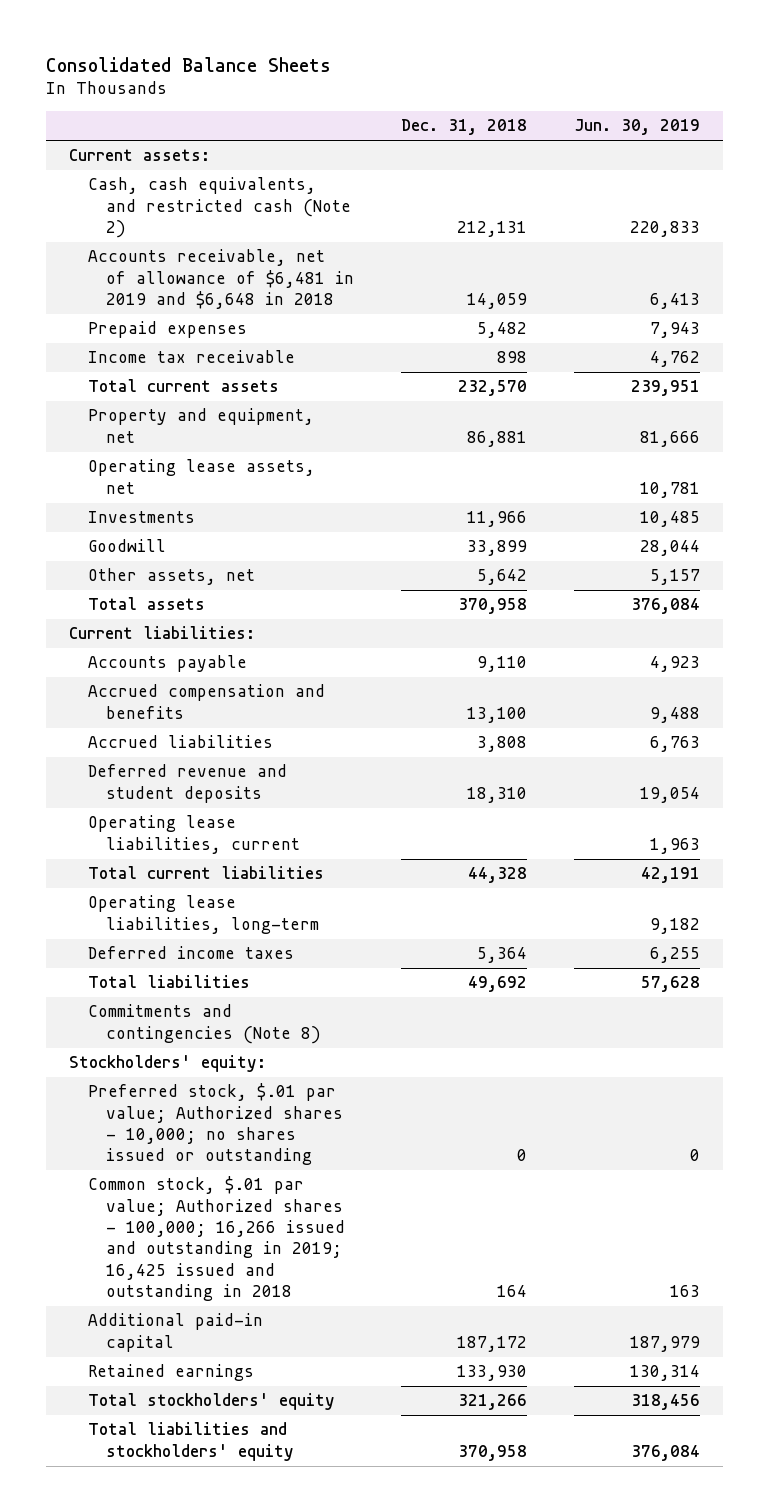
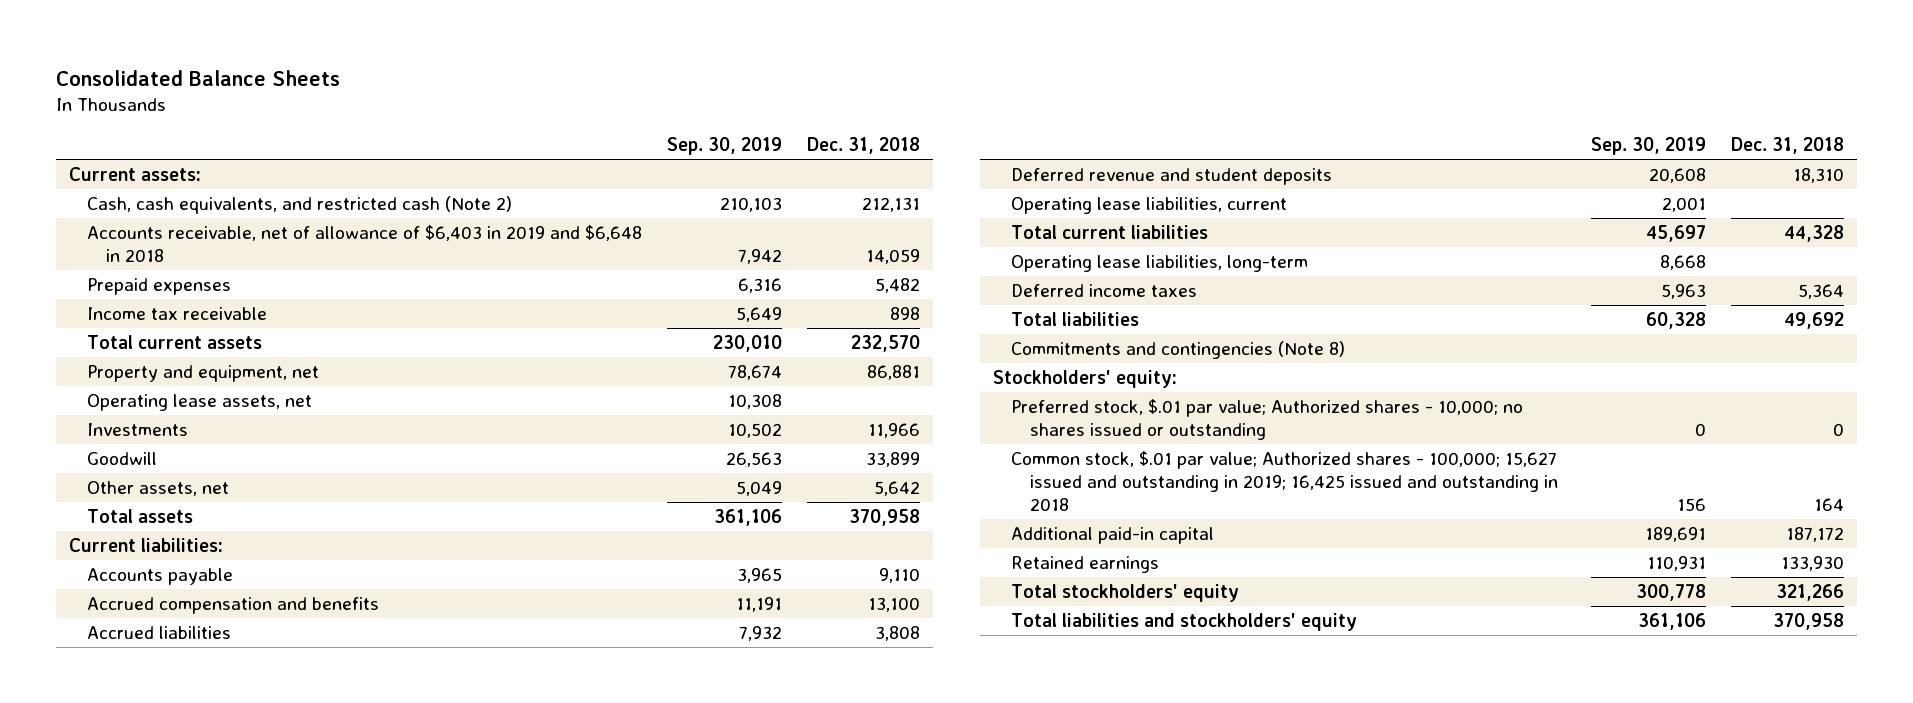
[573,119,700,136] Jun. 30, 2019 -> none
none -> [667,136,783,155] Sep. 30, 2019
[87,249,355,310] Accounts receivable, net of allowance of $6,481 in 2019 and $6,648 in 2018 -> [87,225,643,262] Accounts receivable, net of allowance of $6,403 in 2019 and $6,648 in 2018
[87,1176,346,1301] Common stock, $.01 par value; Authorized shares - 100,000; 16,266 issued and outstanding in 2019; 16,425 issued and outstanding in 2018 -> [1011,451,1558,511] Common stock, $.01 par value; Authorized shares - 100,000; 15,627 issued and outstanding in 2019; 16,425 issued and outstanding in 2018

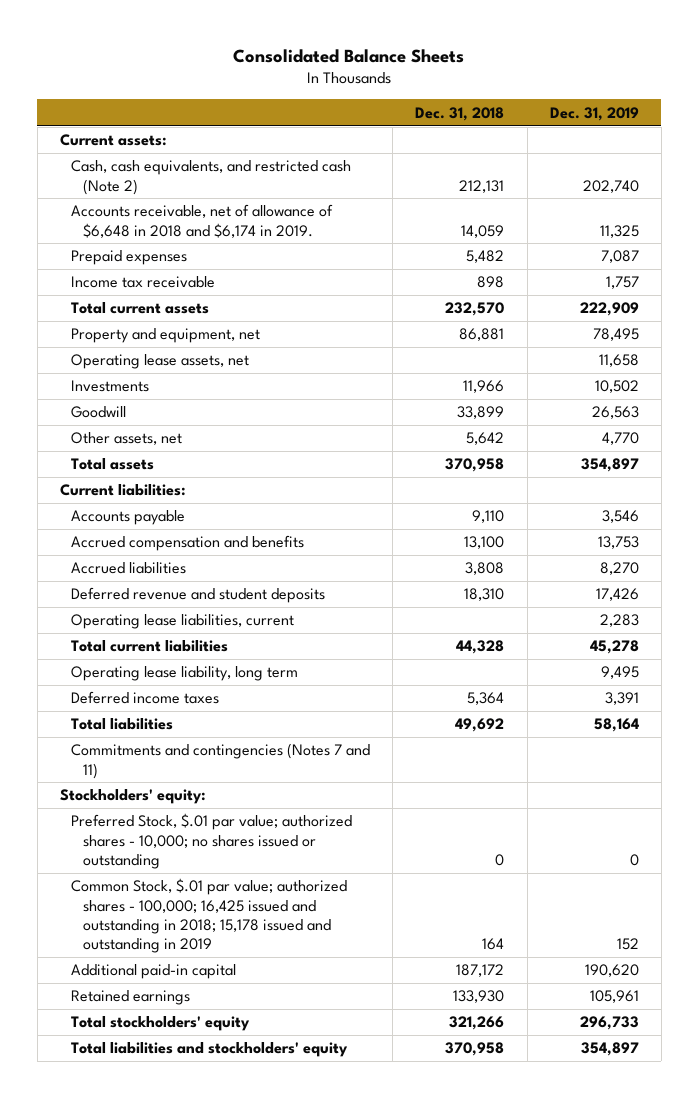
[667,136,783,155] Sep. 30, 2019 -> none
none -> [549,106,639,121] Dec. 31, 2019
[87,225,643,262] Accounts receivable, net of allowance of $6,403 in 2019 and $6,648 in 2018 -> [71,204,334,238] Accounts receivable, net of allowance of $6,648 in 2018 and $6,174 in 2019.
[1011,255,1309,273] Operating lease liabilities, long-term -> [71,666,299,682] Operating lease liability, long term
[1011,341,1346,360] Commitments and contingencies (Note 8) -> [71,743,371,779] Commitments and contingencies (Notes 7 and 11)
[1011,399,1524,440] Preferred stock, $.01 par value; Authorized shares - 10,000; no shares issued or outstanding -> [71,813,353,869] Preferred Stock, $.01 par value; authorized shares - 10,000; no shares issued or outstanding
[1011,451,1558,511] Common stock, $.01 par value; Authorized shares - 100,000; 15,627 issued and outstanding in 2019; 16,425 issued and outstanding in 2018 -> [71,878,348,954] Common Stock, $.01 par value; authorized shares - 100,000; 16,425 issued and outstanding in 2018; 15,178 issued and outstanding in 2019

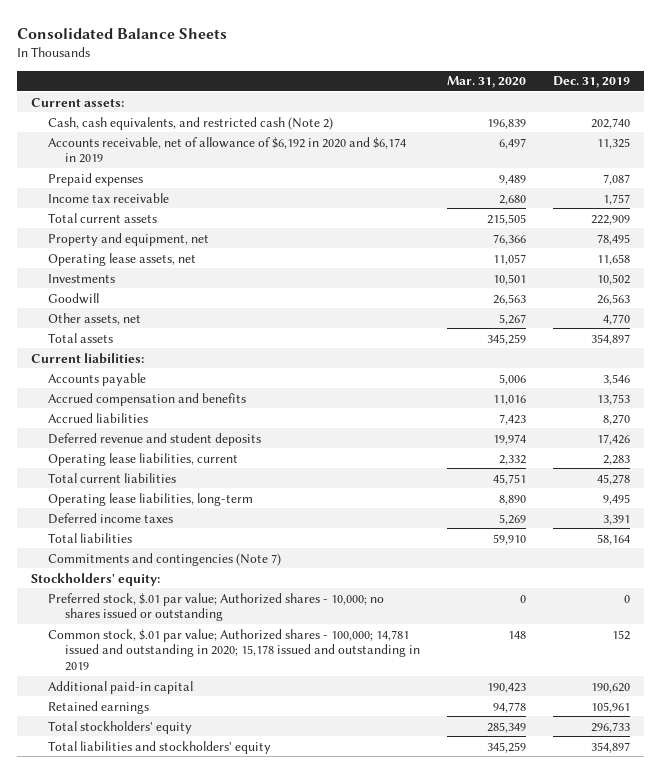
[415,106,505,121] Dec. 31, 2018 -> none
none -> [447,76,527,89] Mar. 31, 2020
[71,204,334,238] Accounts receivable, net of allowance of $6,648 in 2018 and $6,174 in 2019. -> [48,136,407,164] Accounts receivable, net of allowance of $6,192 in 2020 and $6,174 in 2019
[71,666,299,682] Operating lease liability, long term -> [48,492,254,506] Operating lease liabilities, long-term
[71,743,371,779] Commitments and contingencies (Notes 7 and 11) -> [48,552,282,566] Commitments and contingencies (Note 7)
[71,813,353,869] Preferred Stock, $.01 par value; authorized shares - 10,000; no shares issued or outstanding -> [48,592,385,622] Preferred stock, $.01 par value; Authorized shares - 10,000; no shares issued or outstanding
[71,878,348,954] Common Stock, $.01 par value; authorized shares - 100,000; 16,425 issued and outstanding in 2018; 15,178 issued and outstanding in 2019 -> [48,628,421,672] Common stock, $.01 par value; Authorized shares - 100,000; 14,781 issued and outstanding in 2020; 15,178 issued and outstanding in 2019

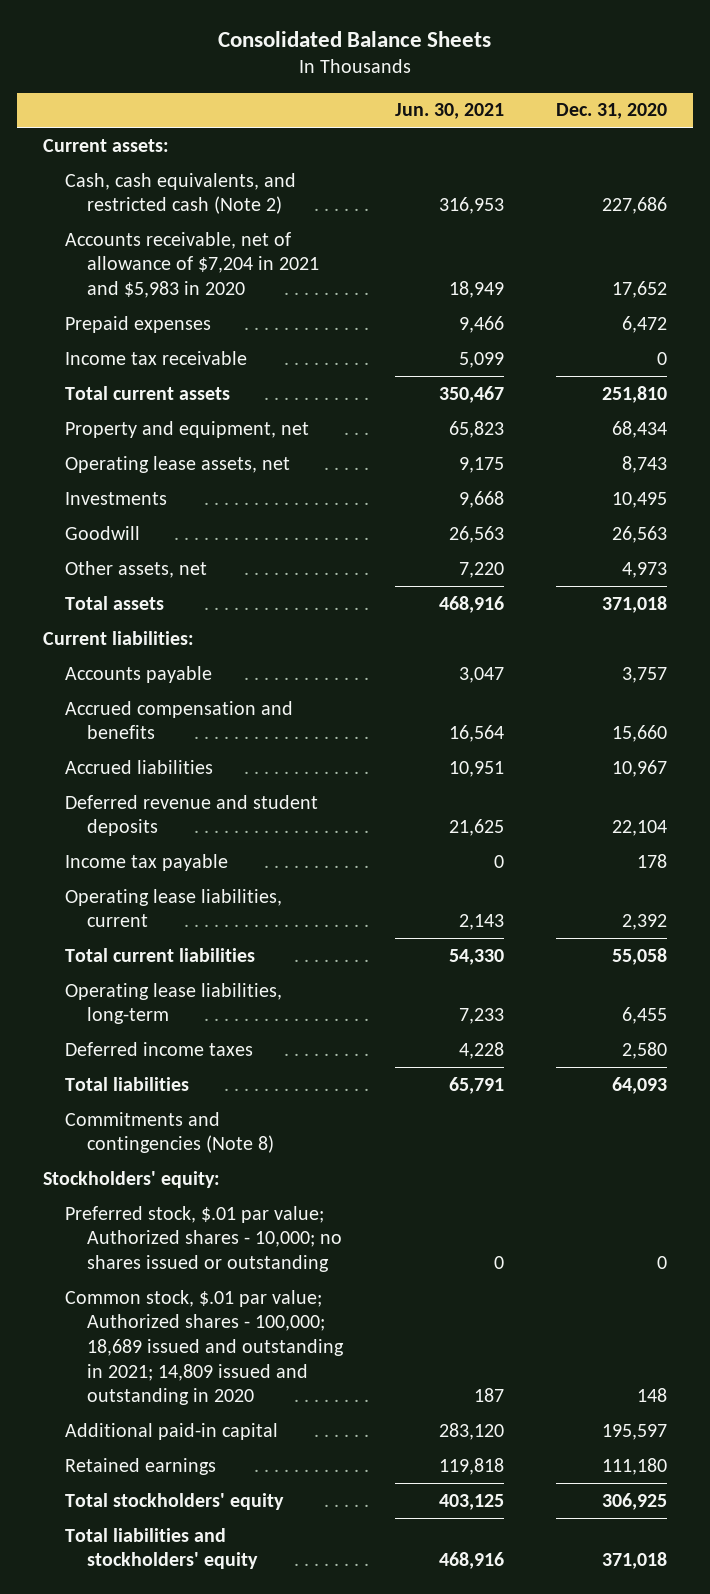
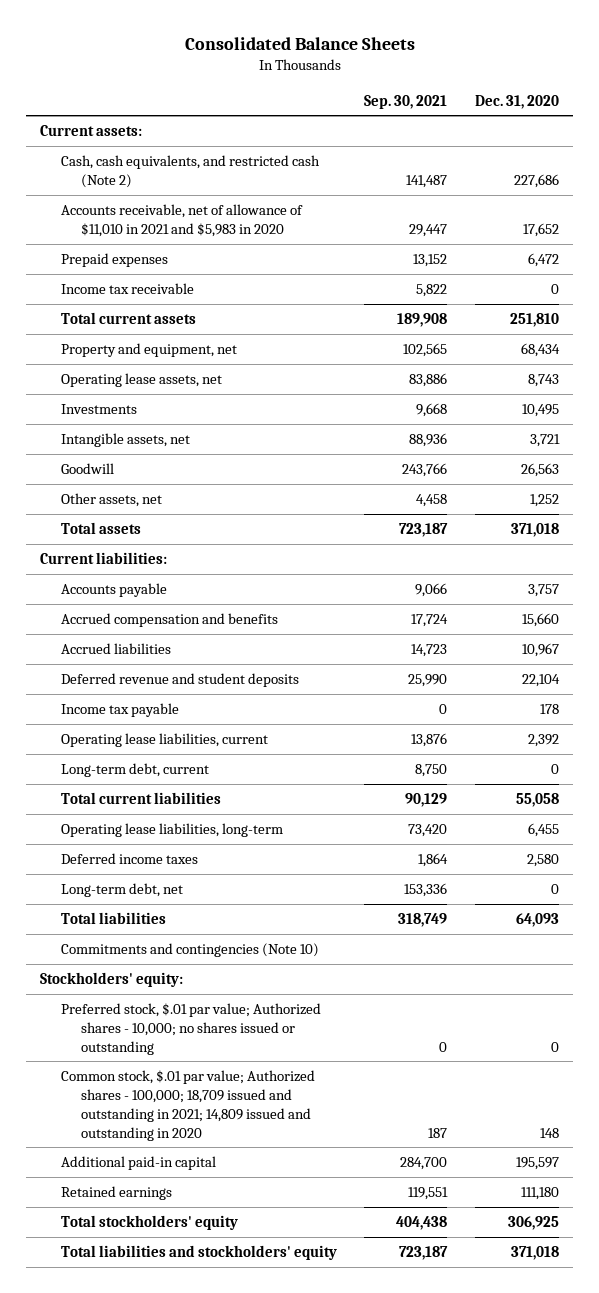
[395,103,505,120] Jun. 30, 2021 -> none
none -> [364,94,448,109] Sep. 30, 2021
[65,231,320,298] Accounts receivable, net of allowance of $7,204 in 2021 and $5,983 in 2020 -> [60,203,303,237] Accounts receivable, net of allowance of $11,010 in 2021 and $5,983 in 2020
none -> [60,432,190,447] Intangible assets, net
[622,561,668,578] 4,973 -> [530,493,560,507] 1,252
none -> [60,762,209,777] Long-term debt, current
none -> [60,882,183,897] Long-term debt, net
[65,1111,275,1154] Commitments and contingencies (Note 8) -> [60,942,319,957] Commitments and contingencies (Note 10)
[65,1289,345,1406] Common stock, $.01 par value; Authorized shares - 100,000; 18,689 issued and outstanding in 2021; 14,809 issued and outstanding in 2020 -> [60,1069,315,1141] Common stock, $.01 par value; Authorized shares - 100,000; 18,709 issued and outstanding in 2021; 14,809 issued and outstanding in 2020

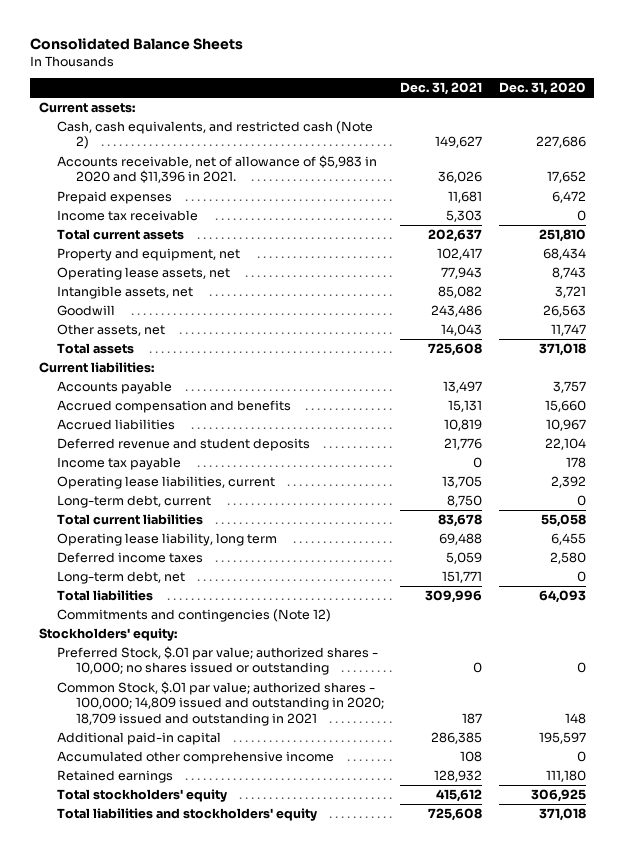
[364,94,448,109] Sep. 30, 2021 -> none
none -> [400,82,483,96] Dec. 31, 2021
[60,203,303,237] Accounts receivable, net of allowance of $11,010 in 2021 and $5,983 in 2020 -> [57,155,378,184] Accounts receivable, net of allowance of $5,983 in 2020 and $11,396 in 2021.
[60,403,137,414] Investments -> none
[530,493,560,507] 1,252 -> [550,324,586,337] 11,747
[60,822,283,837] Operating lease liabilities, long-term -> [57,533,278,547] Operating lease liability, long term
[60,942,319,957] Commitments and contingencies (Note 10) -> [57,609,332,623] Commitments and contingencies (Note 12)
[60,1002,321,1055] Preferred stock, $.01 par value; Authorized shares - 10,000; no shares issued or outstanding -> [57,646,379,676] Preferred Stock, $.01 par value; authorized shares - 10,000; no shares issued or outstanding
[60,1069,315,1141] Common stock, $.01 par value; Authorized shares - 100,000; 18,709 issued and outstanding in 2021; 14,809 issued and outstanding in 2020 -> [57,681,384,726] Common Stock, $.01 par value; authorized shares - 100,000; 14,809 issued and outstanding in 2020; 18,709 issued and outstanding in 2021
none -> [57,751,335,765] Accumulated other comprehensive income

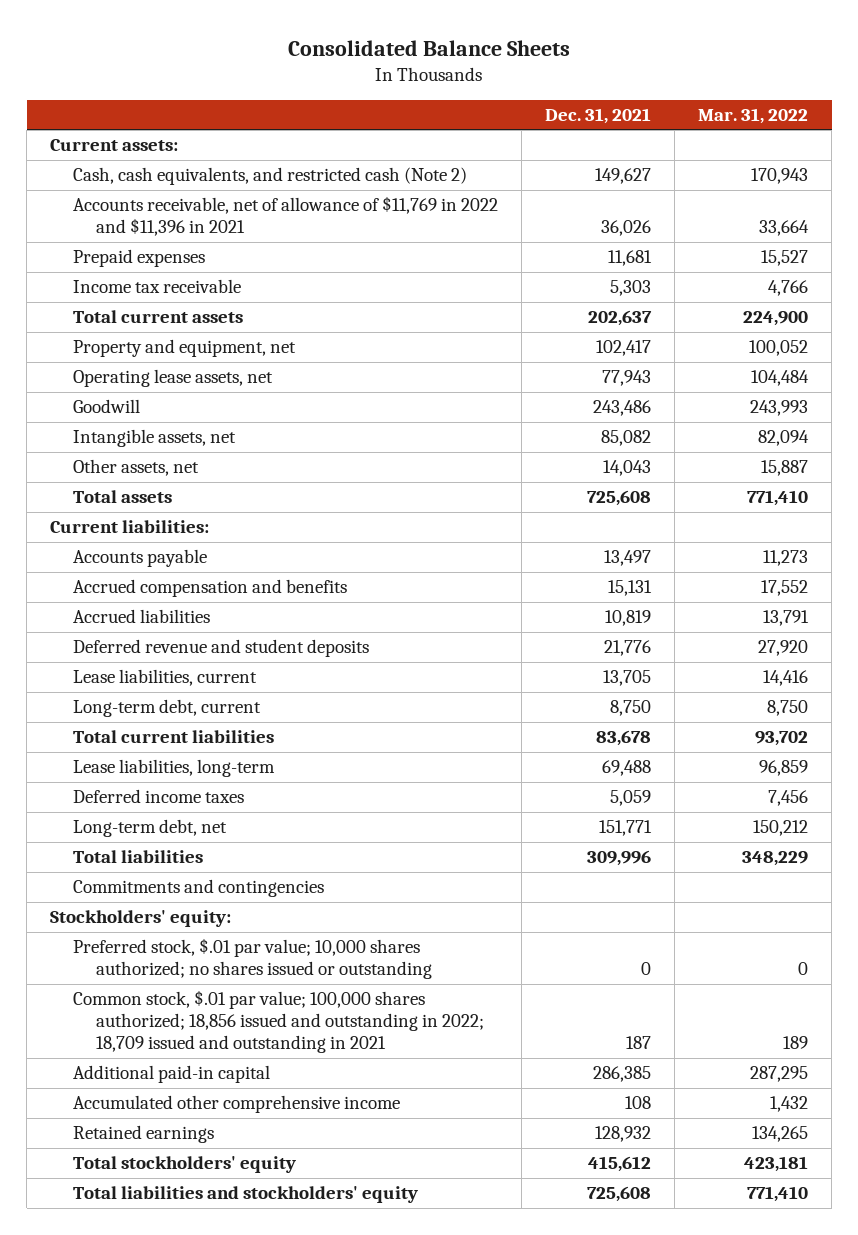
[498,82,586,96] Dec. 31, 2020 -> none
none -> [698,108,809,125] Mar. 31, 2022
[57,155,378,184] Accounts receivable, net of allowance of $5,983 in 2020 and $11,396 in 2021. -> [73,196,499,237] Accounts receivable, net of allowance of $11,769 in 2022 and $11,396 in 2021
[57,286,194,300] Intangible assets, net -> [73,429,237,448] Intangible assets, net
[57,457,182,471] Income tax payable -> none
[57,476,276,490] Operating lease liabilities, current -> [73,669,258,687] Lease liabilities, current
[57,533,278,547] Operating lease liability, long term -> [73,759,276,778] Lease liabilities, long-term
[57,609,332,623] Commitments and contingencies (Note 12) -> [73,879,325,898] Commitments and contingencies
[57,646,379,676] Preferred Stock, $.01 par value; authorized shares - 10,000; no shares issued or outstanding -> [73,938,433,980] Preferred stock, $.01 par value; 10,000 shares authorized; no shares issued or outstanding
[57,681,384,726] Common Stock, $.01 par value; authorized shares - 100,000; 14,809 issued and outstanding in 2020; 18,709 issued and outstanding in 2021 -> [73,990,485,1054] Common stock, $.01 par value; 100,000 shares authorized; 18,856 issued and outstanding in 2022; 18,709 issued and outstanding in 2021

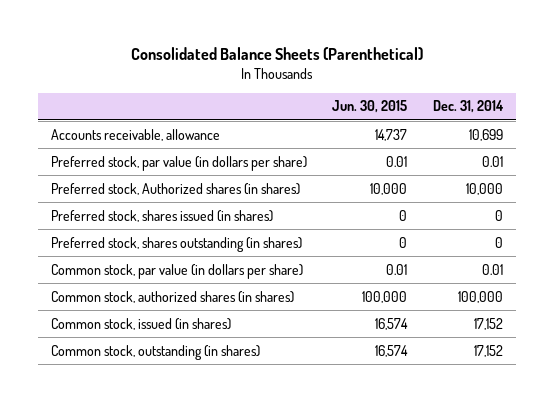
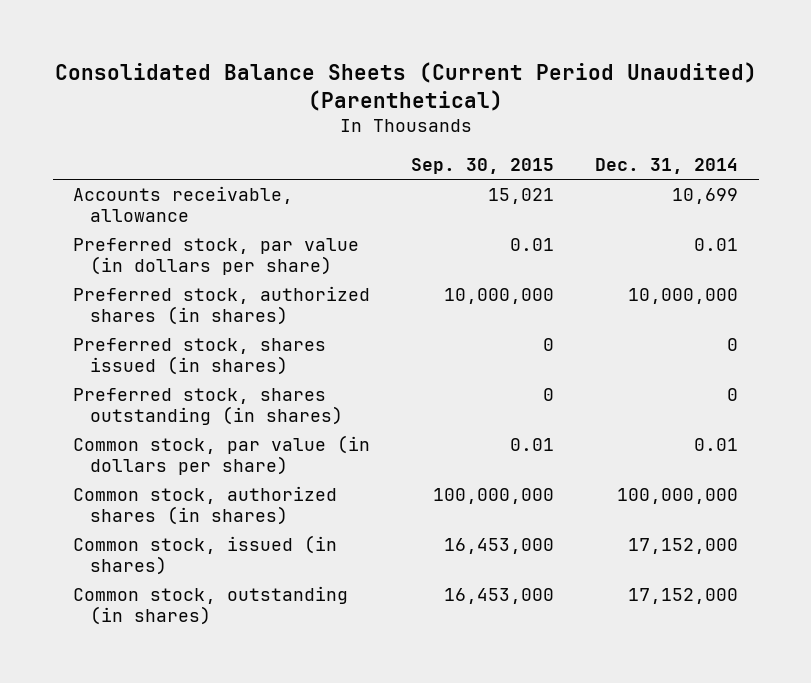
[130,46,423,60] Consolidated Balance Sheets (Parenthetical) -> [54,62,757,112] Consolidated Balance Sheets (Current Period Unaudited) (Parenthetical)
[332,100,408,114] Jun. 30, 2015 -> none
none -> [411,158,555,175] Sep. 30, 2015
[50,182,300,195] Preferred stock, Authorized shares (in shares) -> [73,286,371,325] Preferred stock, authorized shares (in shares)
[466,182,504,195] 10,000 -> [628,288,739,305] 10,000,000
[458,290,504,303] 100,000 -> [617,488,739,505] 100,000,000
[474,317,504,330] 17,152 -> [628,538,739,555] 17,152,000
[474,344,504,357] 17,152 -> [628,588,739,605] 17,152,000

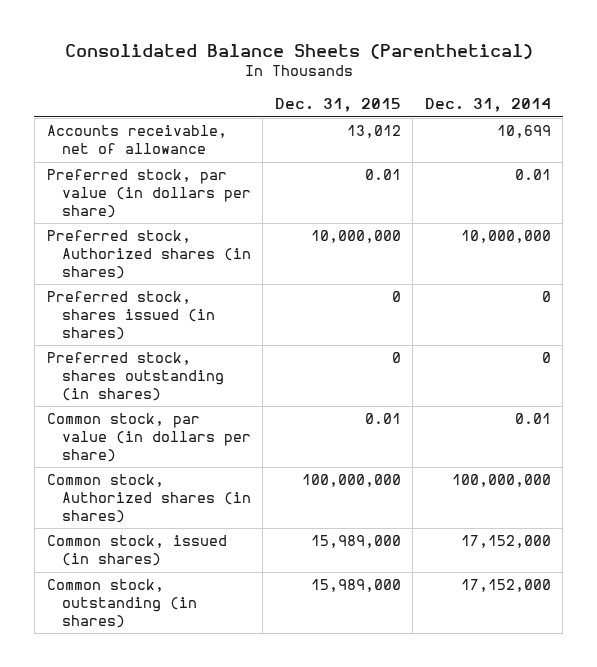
[54,62,757,112] Consolidated Balance Sheets (Current Period Unaudited) (Parenthetical) -> [64,43,533,59] Consolidated Balance Sheets (Parenthetical)
[411,158,555,175] Sep. 30, 2015 -> none
none -> [274,98,401,113] Dec. 31, 2015
[73,186,294,222] Accounts receivable, allowance -> [46,125,227,155] Accounts receivable, net of allowance
[73,286,371,325] Preferred stock, authorized shares (in shares) -> [46,230,251,279] Preferred stock, Authorized shares (in shares)
[73,486,338,525] Common stock, authorized shares (in shares) -> [46,474,251,523] Common stock, Authorized shares (in shares)

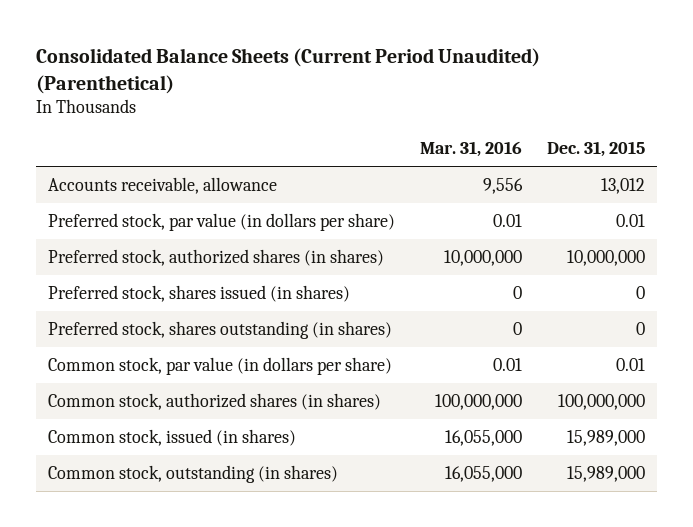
[64,43,533,59] Consolidated Balance Sheets (Parenthetical) -> [35,47,540,94] Consolidated Balance Sheets (Current Period Unaudited) (Parenthetical)
[424,98,551,113] Dec. 31, 2014 -> none
none -> [419,141,522,158] Mar. 31, 2016
[46,125,227,155] Accounts receivable, net of allowance -> [47,176,277,194] Accounts receivable, allowance
[46,230,251,279] Preferred stock, Authorized shares (in shares) -> [47,248,384,266] Preferred stock, authorized shares (in shares)
[46,474,251,523] Common stock, Authorized shares (in shares) -> [47,392,381,410] Common stock, authorized shares (in shares)

